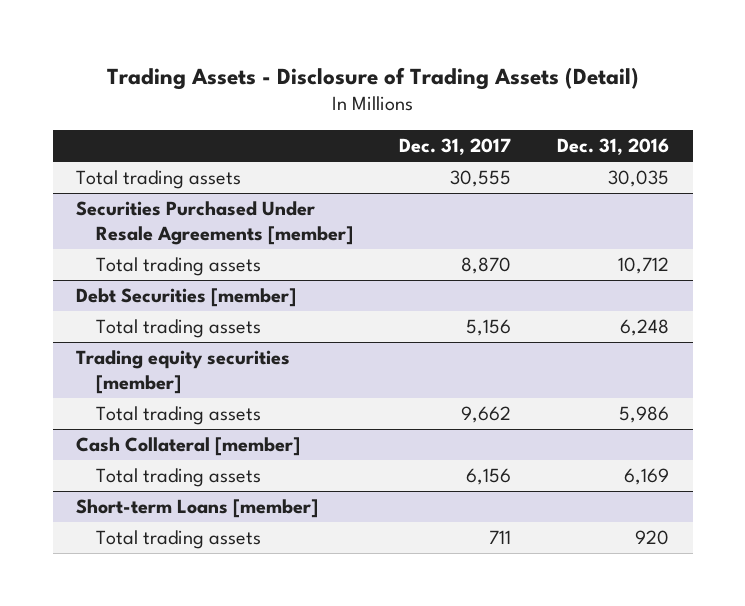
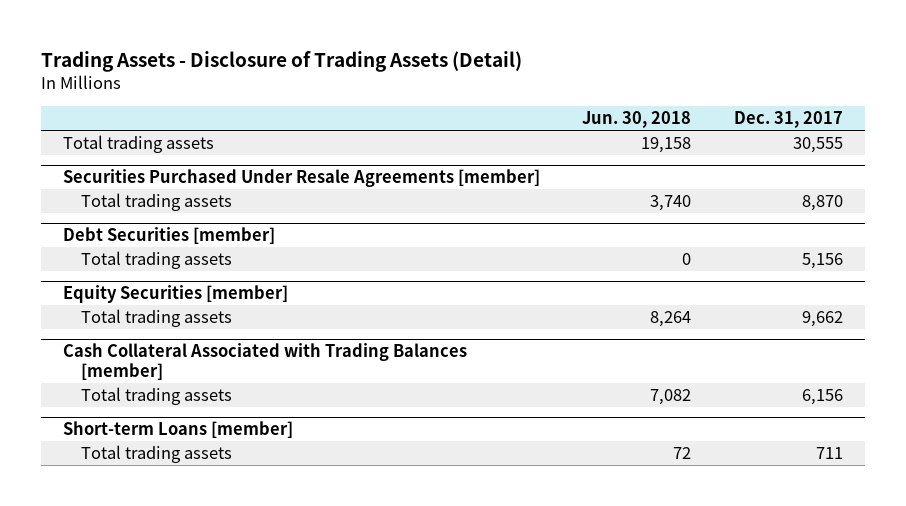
[557,138,670,156] Dec. 31, 2016 -> none
none -> [582,110,692,128] Jun. 30, 2018
[75,350,290,395] Trading equity securities [member] -> [62,285,288,304] Equity Securities [member]
[75,437,300,457] Cash Collateral [member] -> none
none -> [62,343,467,381] Cash Collateral Associated with Trading Balances [member]

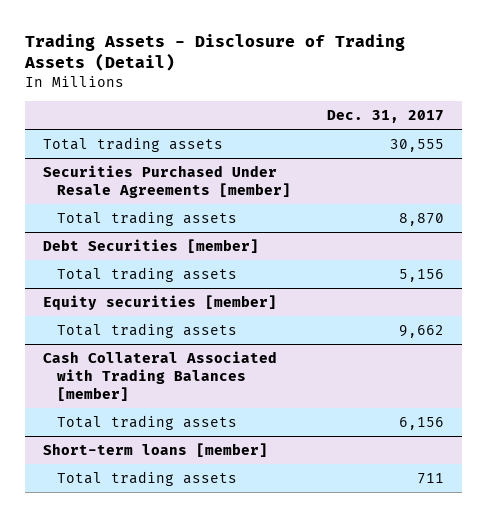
[582,110,692,128] Jun. 30, 2018 -> none
[62,285,288,304] Equity Securities [member] -> [42,294,277,310] Equity securities [member]
[62,421,293,439] Short-term Loans [member] -> [42,442,268,457] Short-term loans [member]

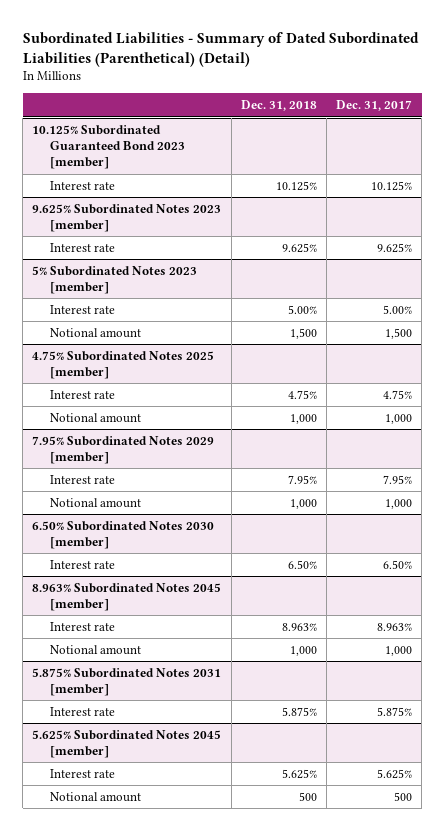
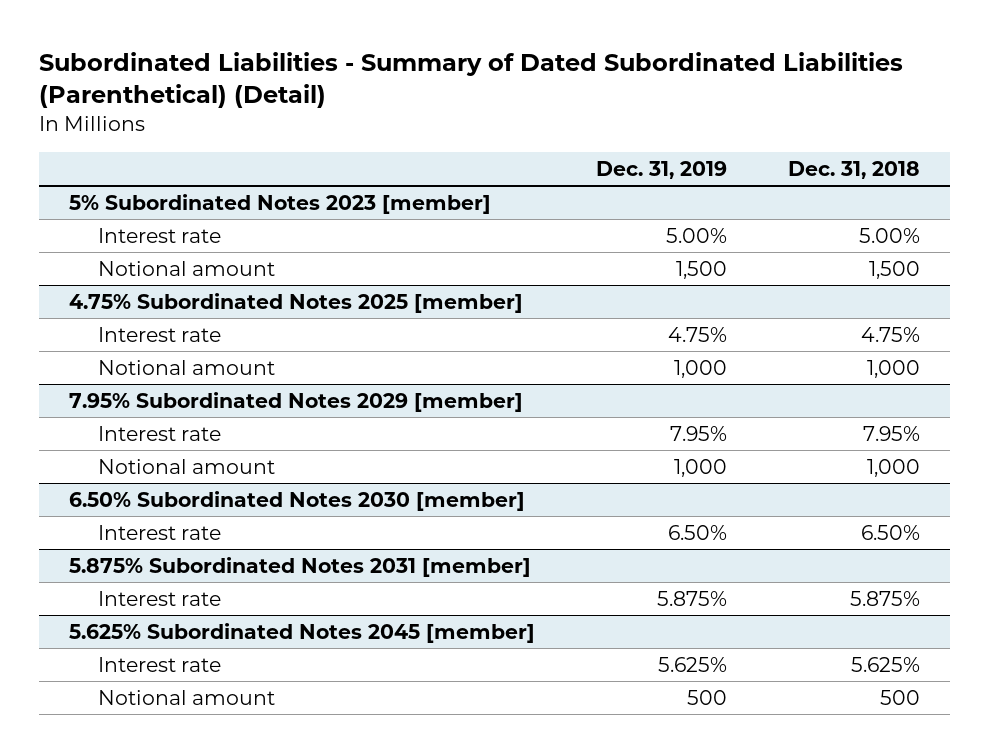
[336,100,413,112] Dec. 31, 2017 -> none
none -> [595,160,727,179] Dec. 31, 2019
[32,124,186,170] 10.125% Subordinated Guaranteed Bond 2023 [member] -> none
[50,180,116,190] Interest rate -> none
[32,203,222,232] 9.625% Subordinated Notes 2023 [member] -> none
[50,242,116,252] Interest rate -> none
[32,582,222,611] 8.963% Subordinated Notes 2045 [member] -> none
[50,621,116,631] Interest rate -> none
[50,644,142,655] Notional amount -> none

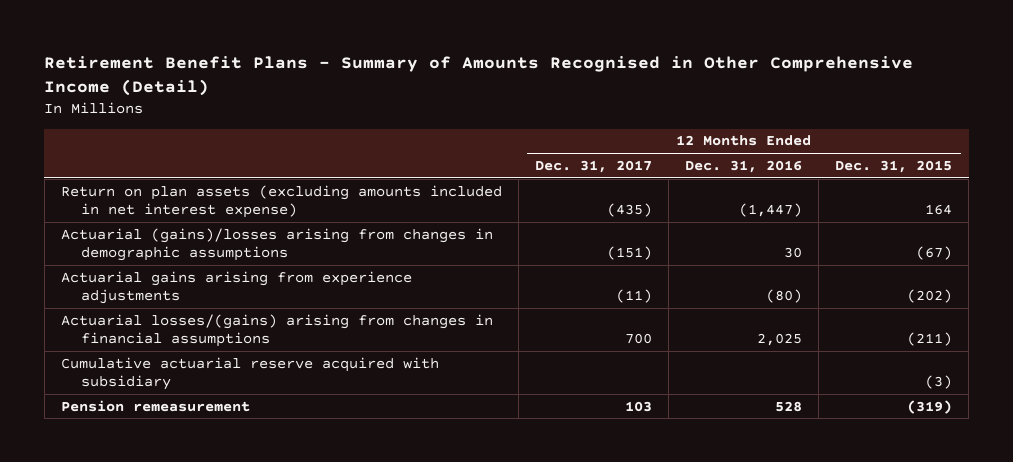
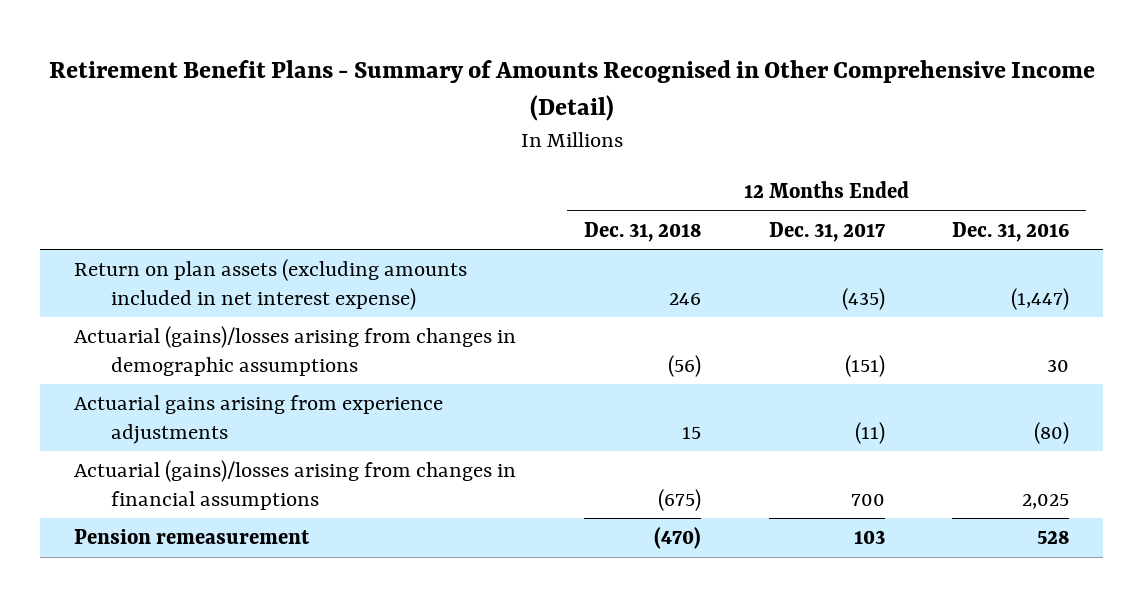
[835,159,953,173] Dec. 31, 2015 -> none
none -> [583,221,701,242] Dec. 31, 2018
[60,356,439,390] Cumulative actuarial reserve acquired with subsidiary -> none
[60,313,493,347] Actuarial losses/(gains) arising from changes in financial assumptions -> [74,460,517,510] Actuarial (gains)/losses arising from changes in financial assumptions

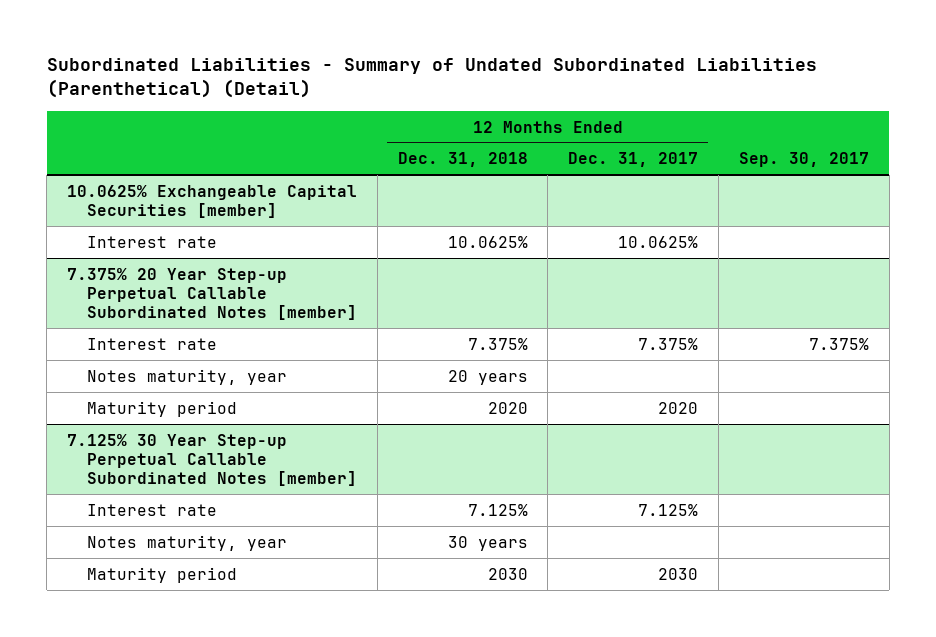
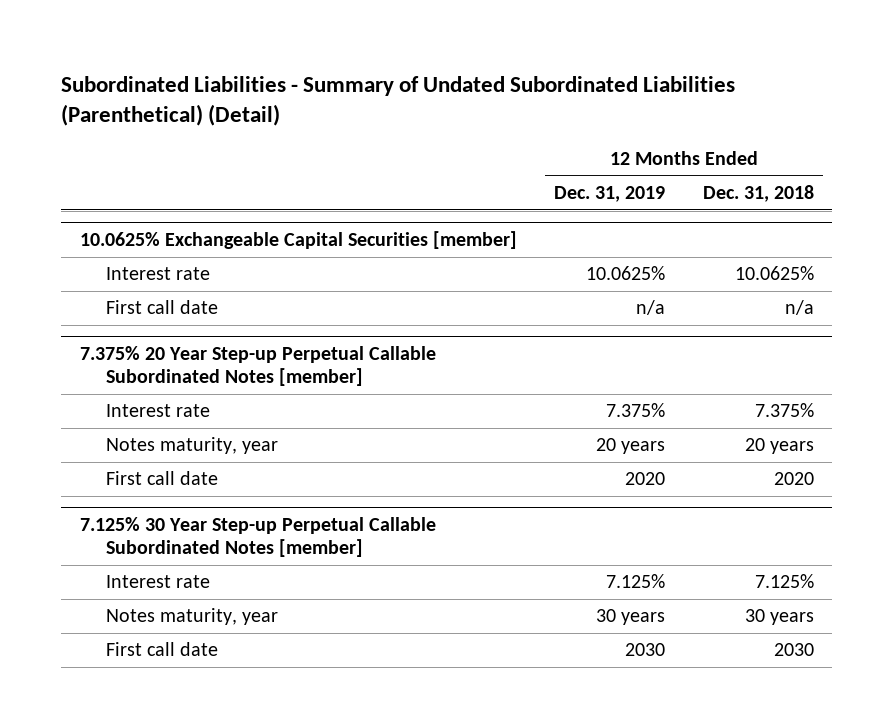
[568,152,699,168] Dec. 31, 2017 -> none
[738,152,869,168] Sep. 30, 2017 -> none
none -> [554,185,666,202] Dec. 31, 2019
none -> [105,300,218,315] First call date
[86,400,237,417] Maturity period -> none
none -> [105,471,218,486] First call date
[86,566,237,583] Maturity period -> none
none -> [105,642,218,657] First call date

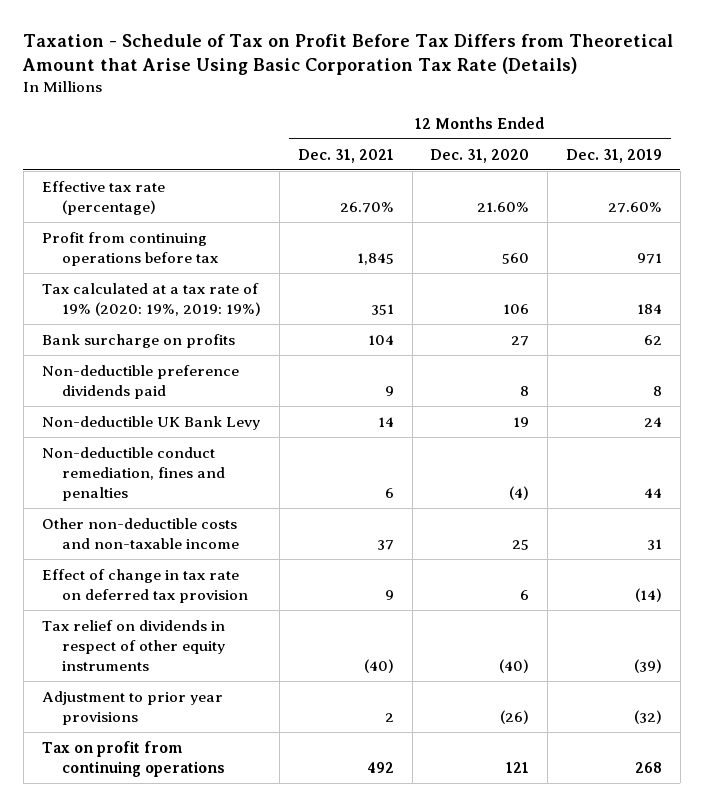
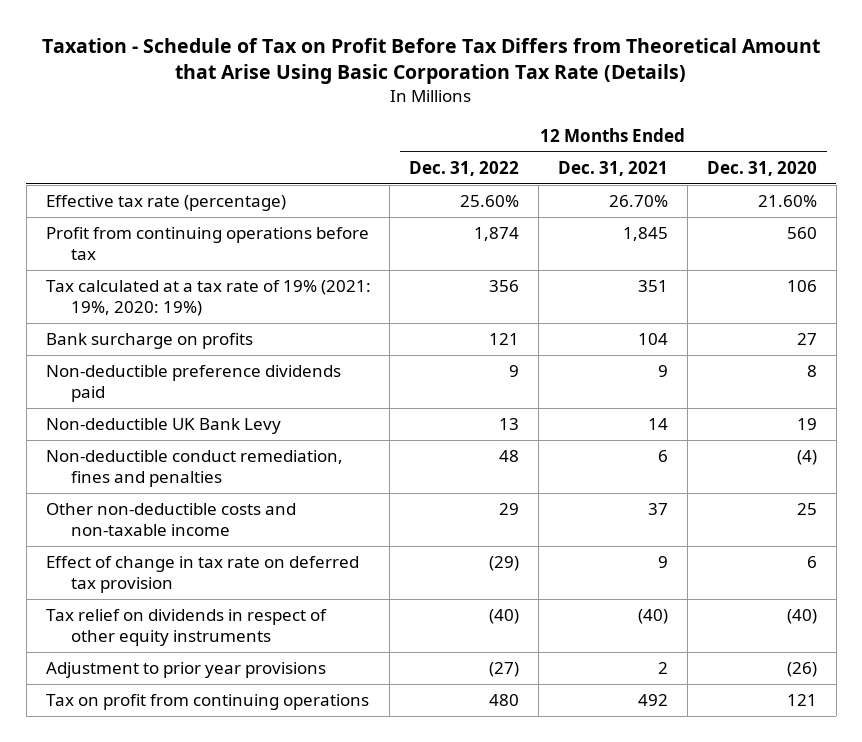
[566,148,663,163] Dec. 31, 2019 -> none
none -> [409,160,520,176] Dec. 31, 2022
[41,282,262,316] Tax calculated at a tax rate of 19% (2020: 19%, 2019: 19%) -> [45,280,371,316] Tax calculated at a tax rate of 19% (2021: 19%, 2020: 19%)

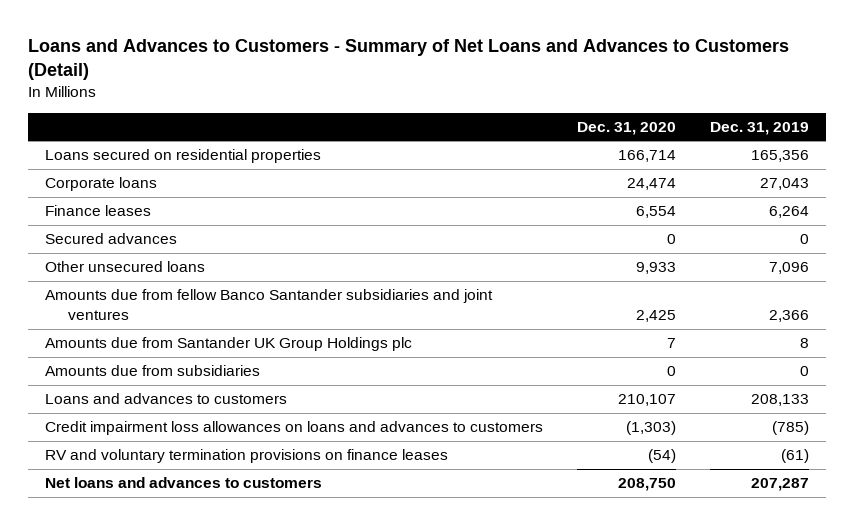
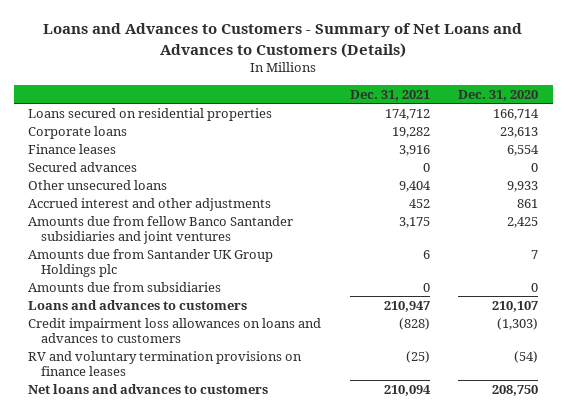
[28,39,790,81] Loans and Advances to Customers - Summary of Net Loans and Advances to Customers (Detail) -> [43,23,523,58] Loans and Advances to Customers - Summary of Net Loans and Advances to Customers (Details)
[710,121,810,135] Dec. 31, 2019 -> none
none -> [349,89,430,101] Dec. 31, 2021
[627,178,677,191] 24,474 -> [500,126,539,138] 23,613
none -> [28,197,272,211] Accrued interest and other adjustments

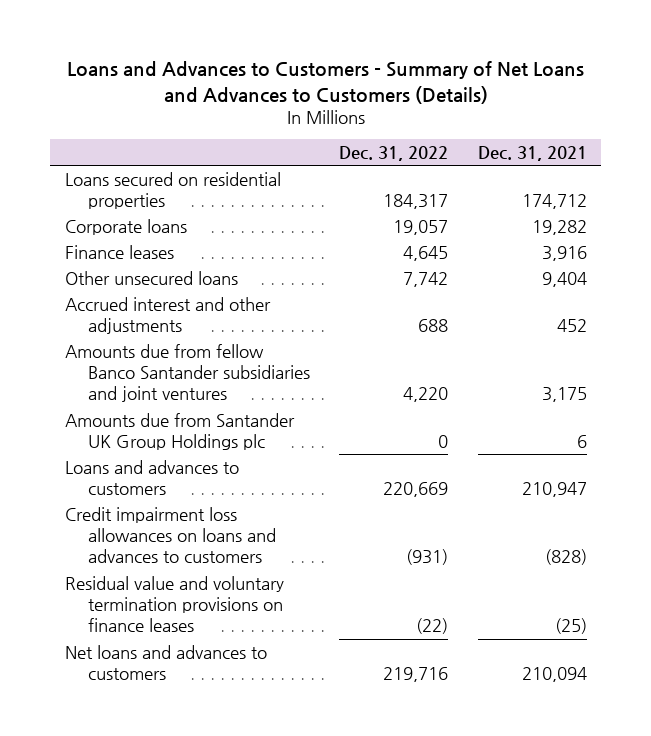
[458,89,539,101] Dec. 31, 2020 -> none
none -> [339,145,449,161] Dec. 31, 2022
[28,161,138,172] Secured advances -> none
[28,281,222,292] Amounts due from subsidiaries -> none
[28,350,303,376] RV and voluntary termination provisions on finance leases -> [64,575,284,633] Residual value and voluntary termination provisions on finance leases

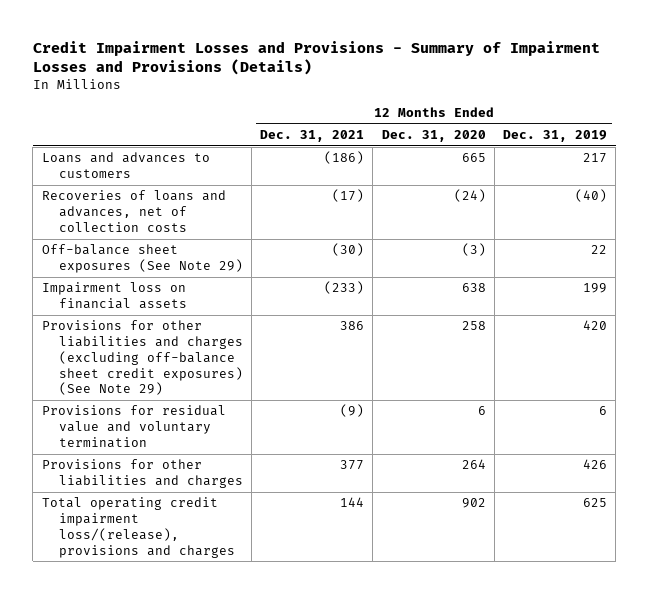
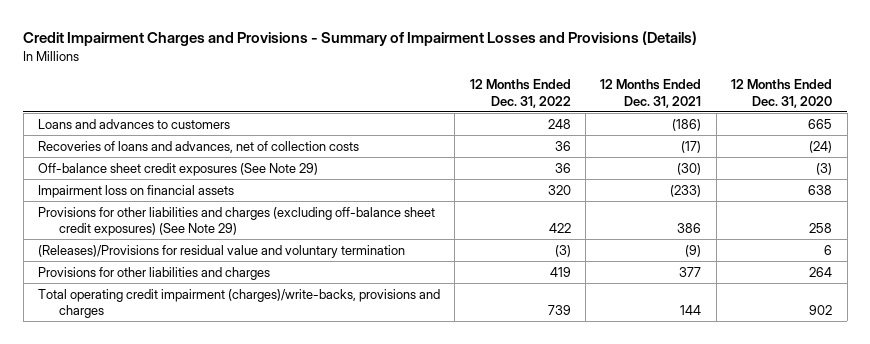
[32,40,600,76] Credit Impairment Losses and Provisions - Summary of Impairment Losses and Provisions (Details) -> [23,31,698,47] Credit Impairment Charges and Provisions - Summary of Impairment Losses and Provisions (Details)
[503,130,608,143] Dec. 31, 2019 -> none
none -> [469,79,571,108] 12 Months Ended Dec. 31, 2022
[41,244,243,274] Off-balance sheet exposures (See Note 29) -> [38,162,319,176] Off-balance sheet credit exposures (See Note 29)
[41,405,226,448] Provisions for residual value and voluntary termination -> [38,244,406,258] (Releases)/Provisions for residual value and voluntary termination
[41,497,235,558] Total operating credit impairment loss/(release), provisions and charges -> [38,288,441,318] Total operating credit impairment (charges)/write-backs, provisions and charges

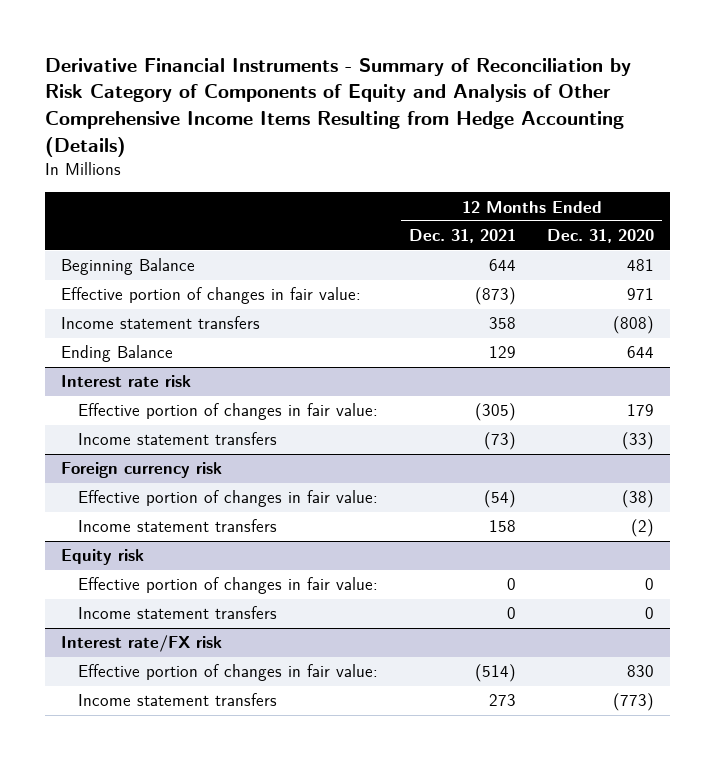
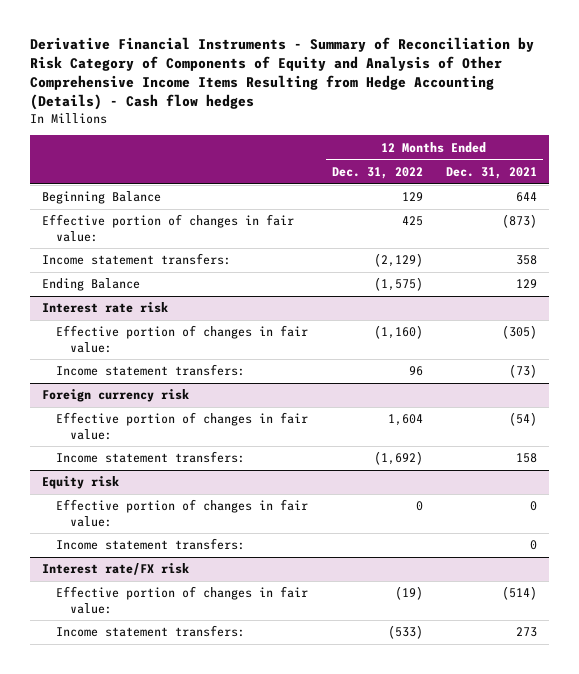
[45,57,632,157] Derivative Financial Instruments - Summary of Reconciliation by Risk Category of Components of Equity and Analysis of Other Comprehensive Income Items Resulting from Hedge Accounting (Details) -> [29,36,534,111] Derivative Financial Instruments - Summary of Reconciliation by Risk Category of Components of Equity and Analysis of Other Comprehensive Income Items Resulting from Hedge Accounting (Details) - Cash flow hedges
[547,229,655,244] Dec. 31, 2020 -> none
none -> [331,167,423,180] Dec. 31, 2022
[60,316,260,330] Income statement transfers -> [41,253,231,266] Income statement transfers:
[78,432,278,446] Income statement transfers -> [56,364,246,377] Income statement transfers:
[78,519,278,533] Income statement transfers -> [56,451,246,464] Income statement transfers:
[78,606,278,620] Income statement transfers -> [56,538,246,551] Income statement transfers:
[78,693,278,707] Income statement transfers -> [56,625,246,638] Income statement transfers:

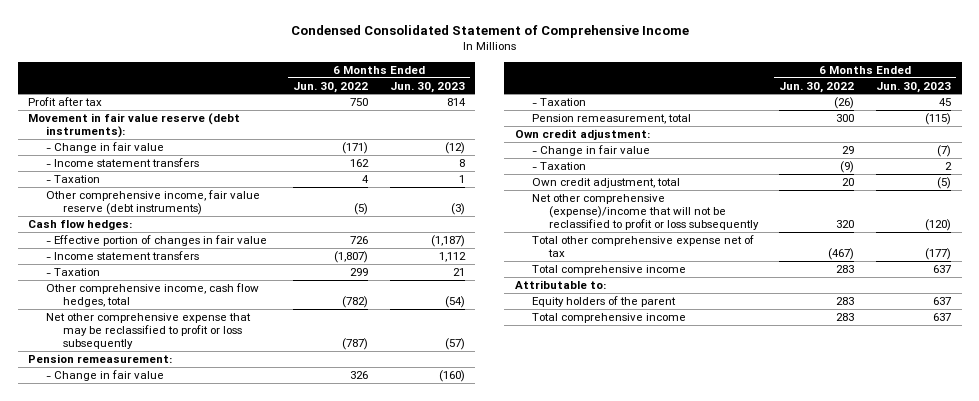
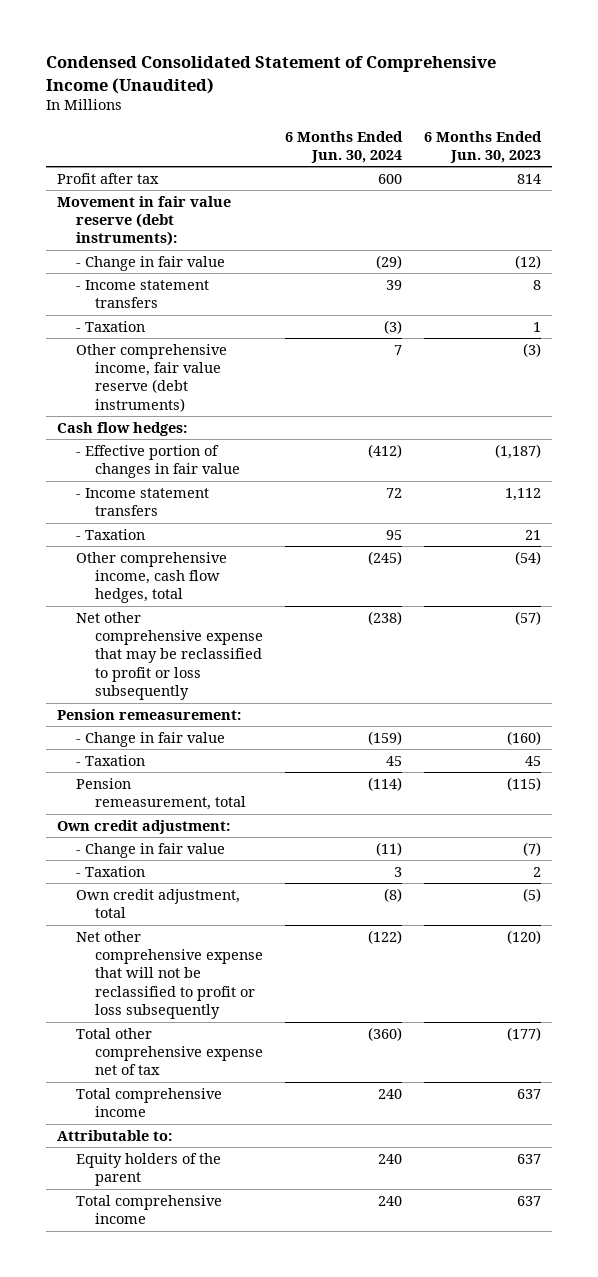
[290,25,689,39] Condensed Consolidated Statement of Comprehensive Income -> [46,56,497,94] Condensed Consolidated Statement of Comprehensive Income (Unaudited)
[293,81,369,93] Jun. 30, 2022 -> none
none -> [284,130,403,163] 6 Months Ended Jun. 30, 2024
[531,193,759,231] Net other comprehensive (expense)/income that will not be reclassified to profit or loss subsequently -> [75,930,264,1020] Net other comprehensive expense that will not be reclassified to profit or loss subsequently

